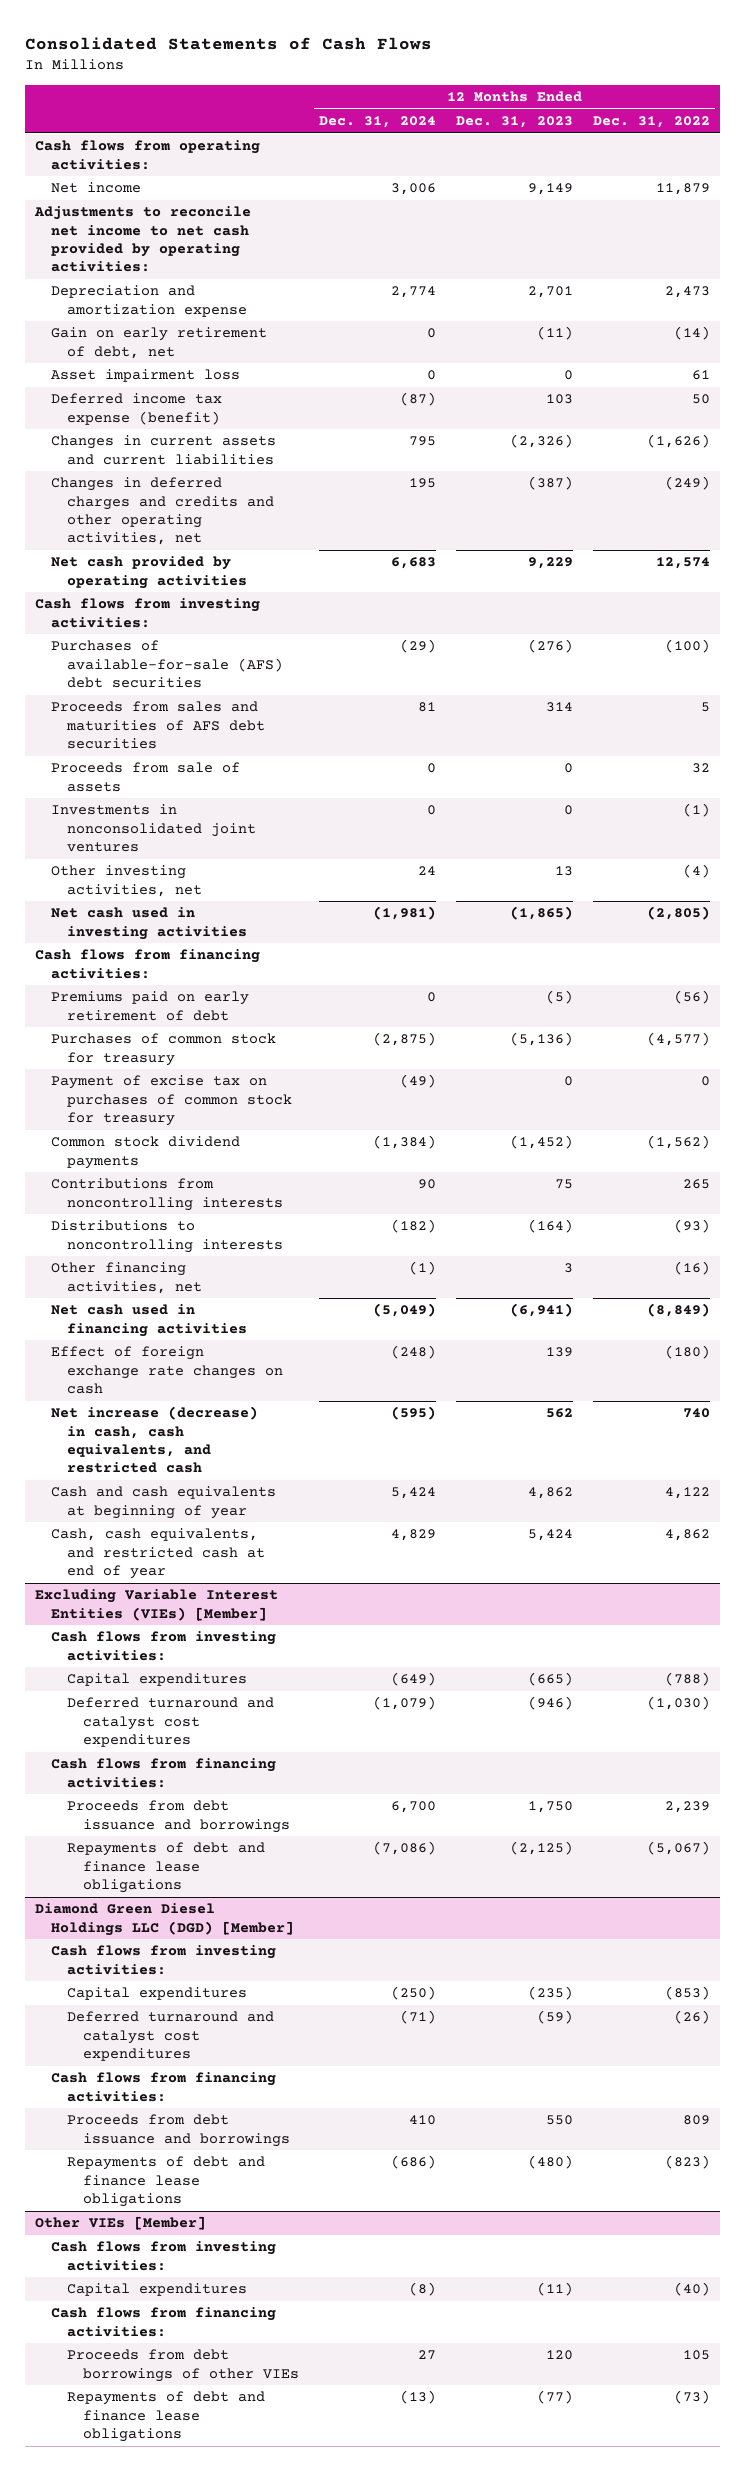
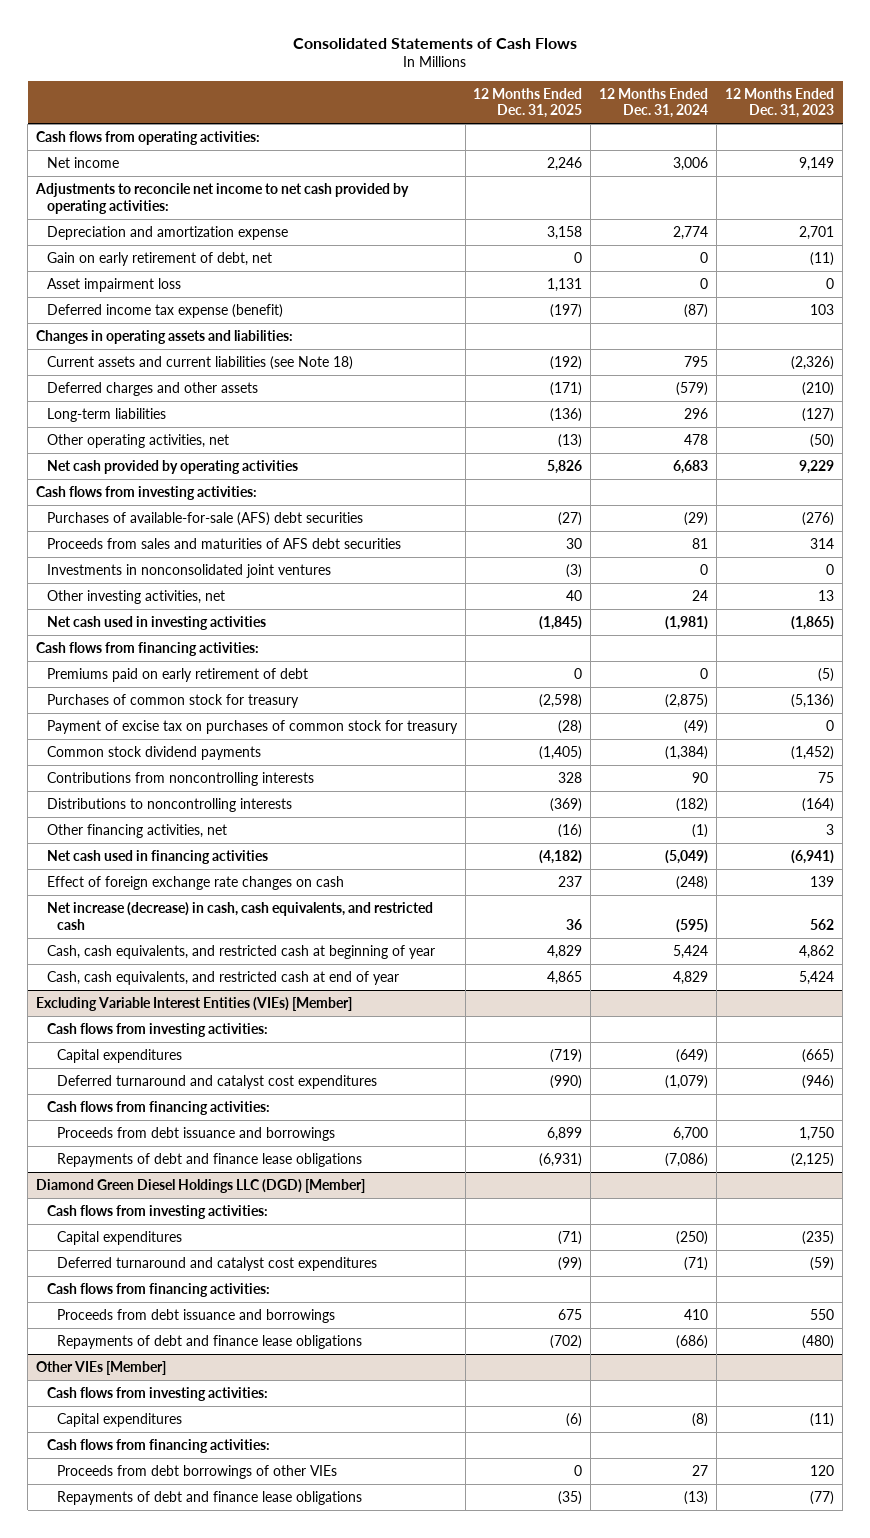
[592,116,710,129] Dec. 31, 2022 -> none
none -> [473,87,583,119] 12 Months Ended Dec. 31, 2025
[51,477,275,546] Changes in deferred charges and credits and other operating activities, net -> none
none -> [36,329,294,344] Changes in operating assets and liabilities:
[51,435,277,465] Changes in current assets and current liabilities -> [46,355,353,370] Current assets and current liabilities (see Note 18)
none -> [46,381,258,396] Deferred charges and other assets
none -> [46,407,166,422] Long-term liabilities
none -> [46,433,229,448] Other operating activities, net
[51,762,241,792] Proceeds from sale of assets -> none
[51,1486,277,1519] Cash and cash equivalents at beginning of year -> [46,944,435,959] Cash, cash equivalents, and restricted cash at beginning of year

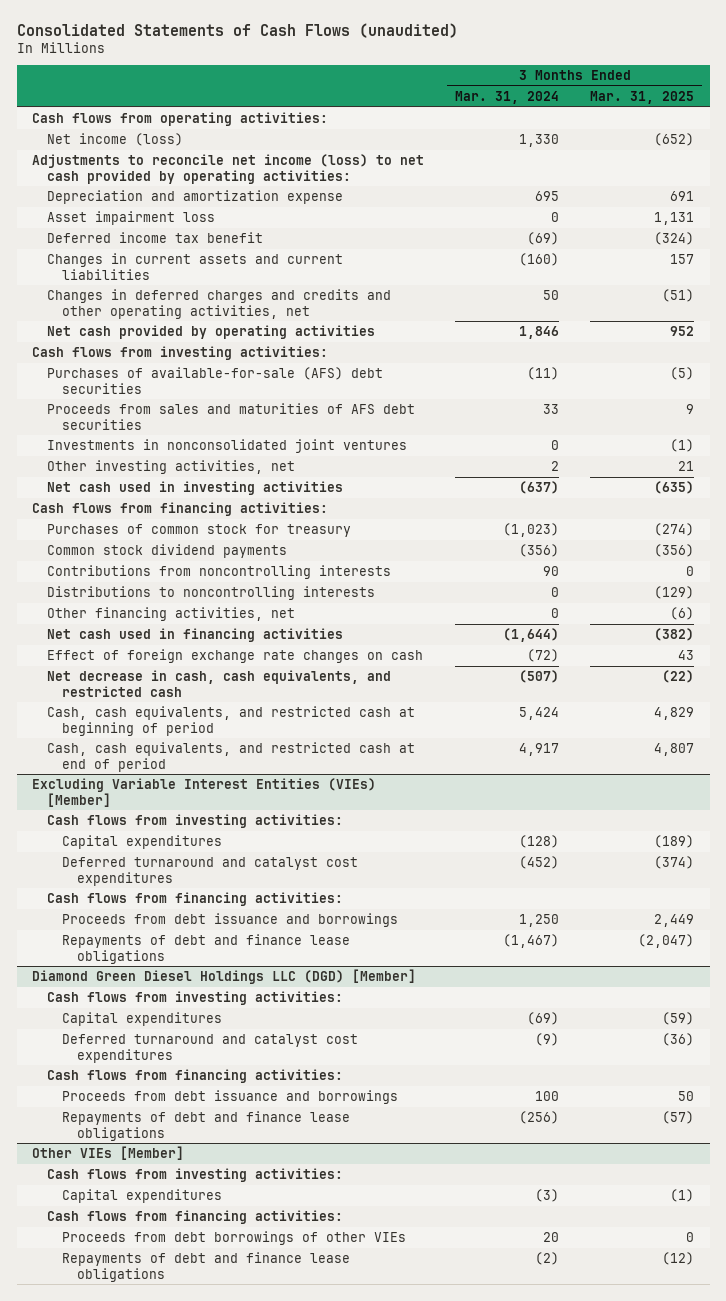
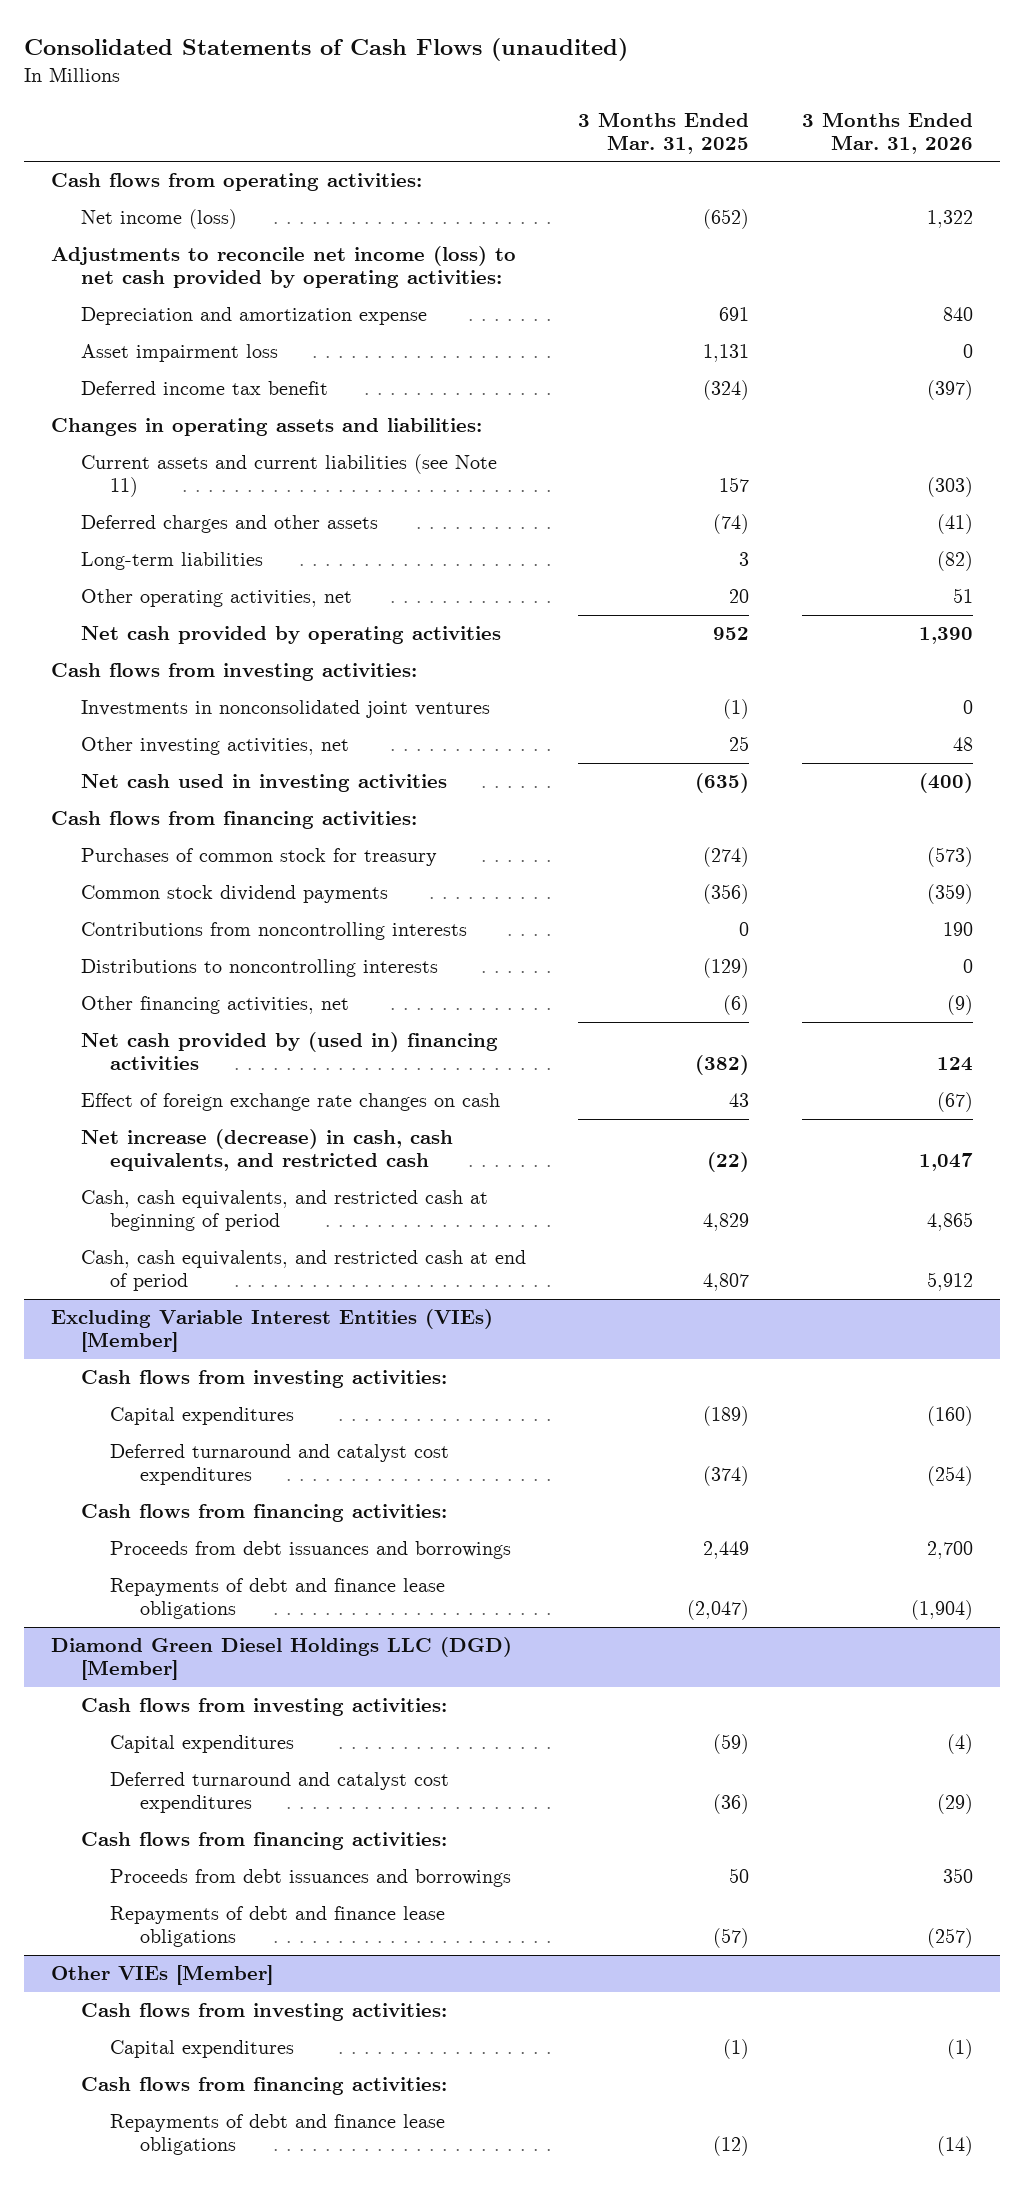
[455,90,560,104] Mar. 31, 2024 -> none
none -> [802,111,974,154] 3 Months Ended Mar. 31, 2026
[47,288,392,319] Changes in deferred charges and credits and other operating activities, net -> none
none -> [50,418,482,437] Changes in operating assets and liabilities:
[47,252,344,280] Changes in current assets and current liabilities -> [80,454,497,498] Current assets and current liabilities (see Note 11)
none -> [80,515,378,534] Deferred charges and other assets
none -> [80,552,263,571] Long-term liabilities
none -> [80,589,352,608] Other operating activities, net
[47,366,384,394] Purchases of available-for-sale (AFS) debt securities -> none
[47,402,416,430] Proceeds from sales and maturities of AFS debt securities -> none
[678,460,695,471] 21 -> [729,736,750,752] 25
[47,627,344,642] Net cash used in financing activities -> [80,1032,498,1071] Net cash provided by (used in) financing activities
[47,669,392,697] Net decrease in cash, cash equivalents, and restricted cash -> [80,1129,453,1172] Net increase (decrease) in cash, cash equivalents, and restricted cash
[62,912,399,927] Proceeds from debt issuance and borrowings -> [110,1541,512,1560] Proceeds from debt issuances and borrowings
[62,1089,399,1104] Proceeds from debt issuance and borrowings -> [110,1869,512,1888] Proceeds from debt issuances and borrowings
[62,1230,407,1245] Proceeds from debt borrowings of other VIEs -> none

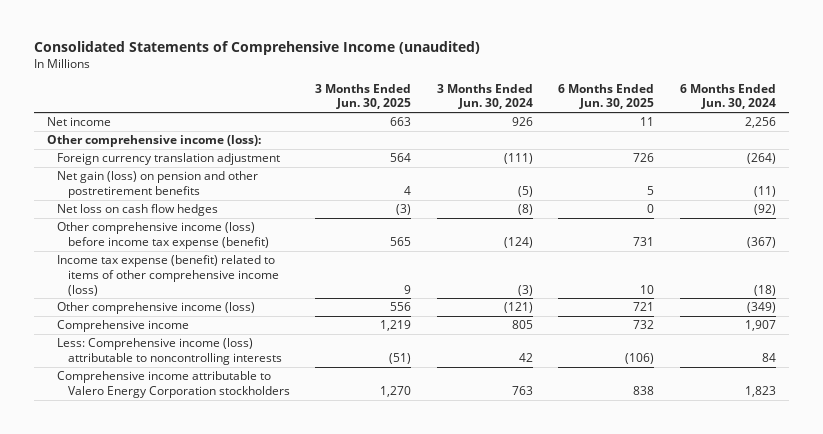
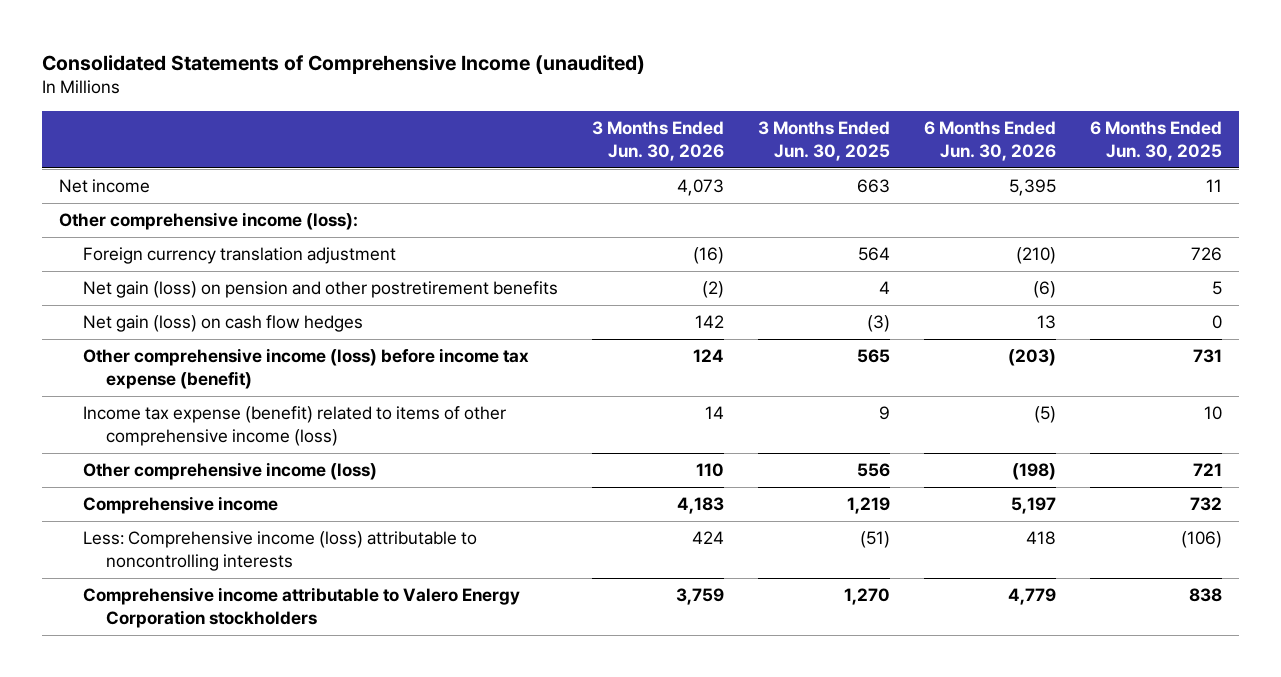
[436,83,533,110] 3 Months Ended Jun. 30, 2024 -> none
[679,83,776,110] 6 Months Ended Jun. 30, 2024 -> none
none -> [591,121,724,162] 3 Months Ended Jun. 30, 2026
none -> [923,121,1056,162] 6 Months Ended Jun. 30, 2026
[57,204,219,217] Net loss on cash flow hedges -> [82,315,363,333] Net gain (loss) on cash flow hedges

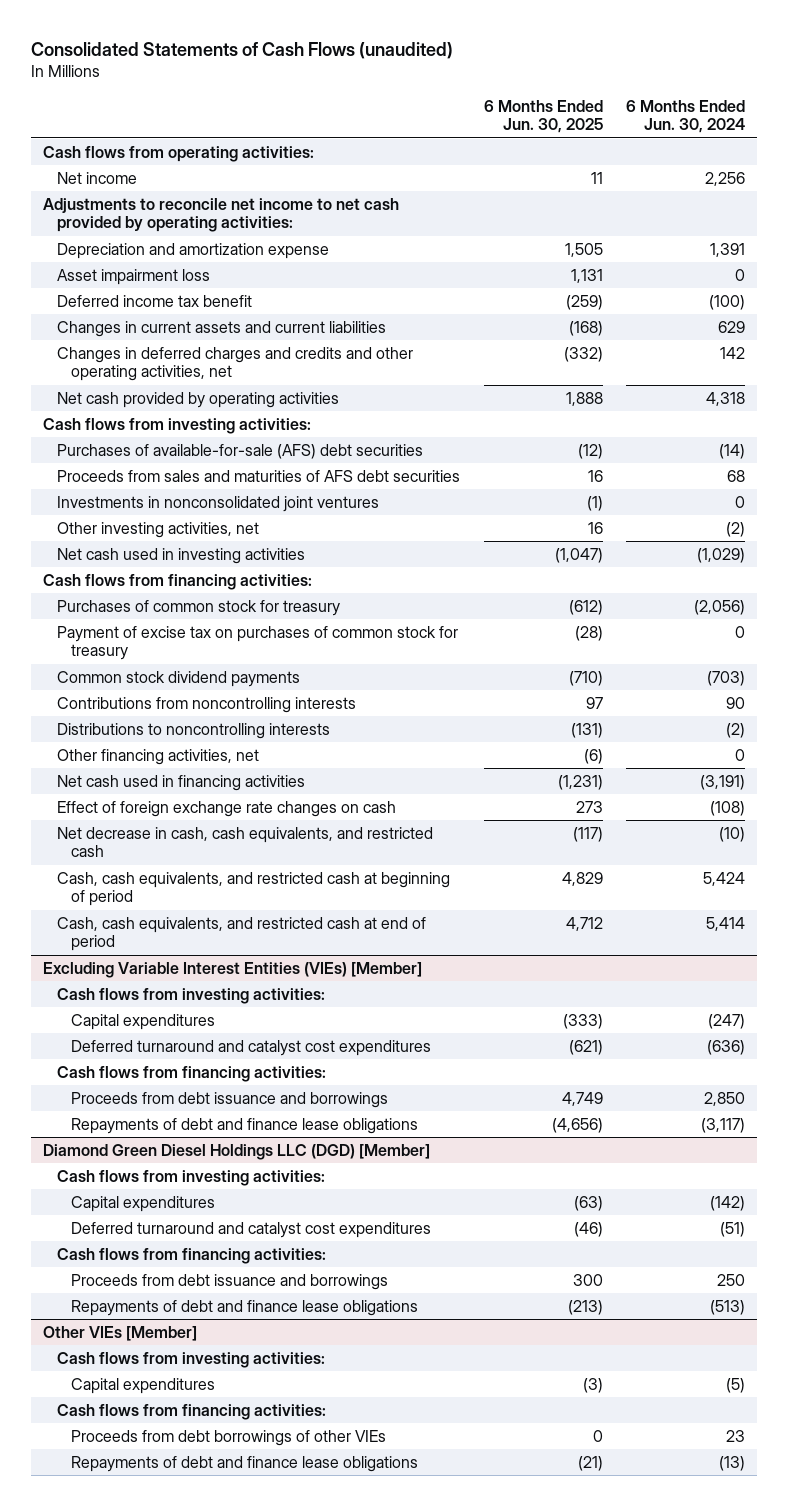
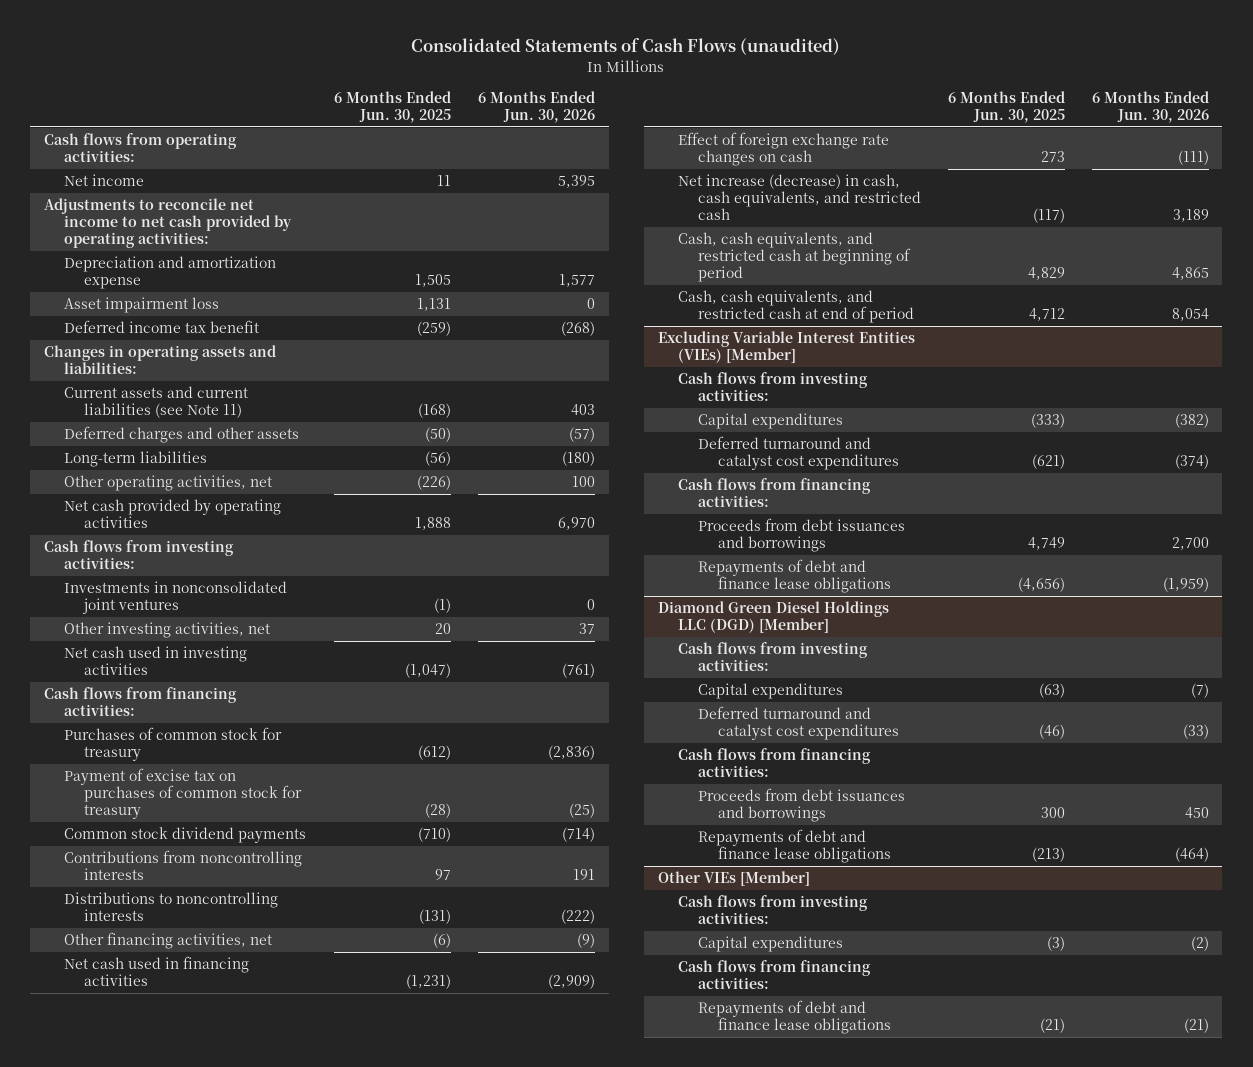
[626,99,746,134] 6 Months Ended Jun. 30, 2024 -> none
none -> [478,90,596,124] 6 Months Ended Jun. 30, 2026
[57,346,414,382] Changes in deferred charges and credits and other operating activities, net -> none
none -> [43,344,276,375] Changes in operating assets and liabilities:
[57,320,387,337] Changes in current assets and current liabilities -> [63,385,248,419] Current assets and current liabilities (see Note 11)
none -> [63,425,299,443] Deferred charges and other assets
none -> [63,450,207,467] Long-term liabilities
none -> [63,474,272,491] Other operating activities, net
[57,443,424,459] Purchases of available-for-sale (AFS) debt securities -> none
[57,469,461,482] Proceeds from sales and maturities of AFS debt securities -> none
[587,521,603,534] 16 -> [435,622,452,634] 20
[57,826,434,858] Net decrease in cash, cash equivalents, and restricted cash -> [677,173,921,221] Net increase (decrease) in cash, cash equivalents, and restricted cash
[71,1091,389,1108] Proceeds from debt issuance and borrowings -> [697,517,905,553] Proceeds from debt issuances and borrowings
[71,1273,389,1290] Proceeds from debt issuance and borrowings -> [697,787,905,823] Proceeds from debt issuances and borrowings
[71,1429,387,1446] Proceeds from debt borrowings of other VIEs -> none

